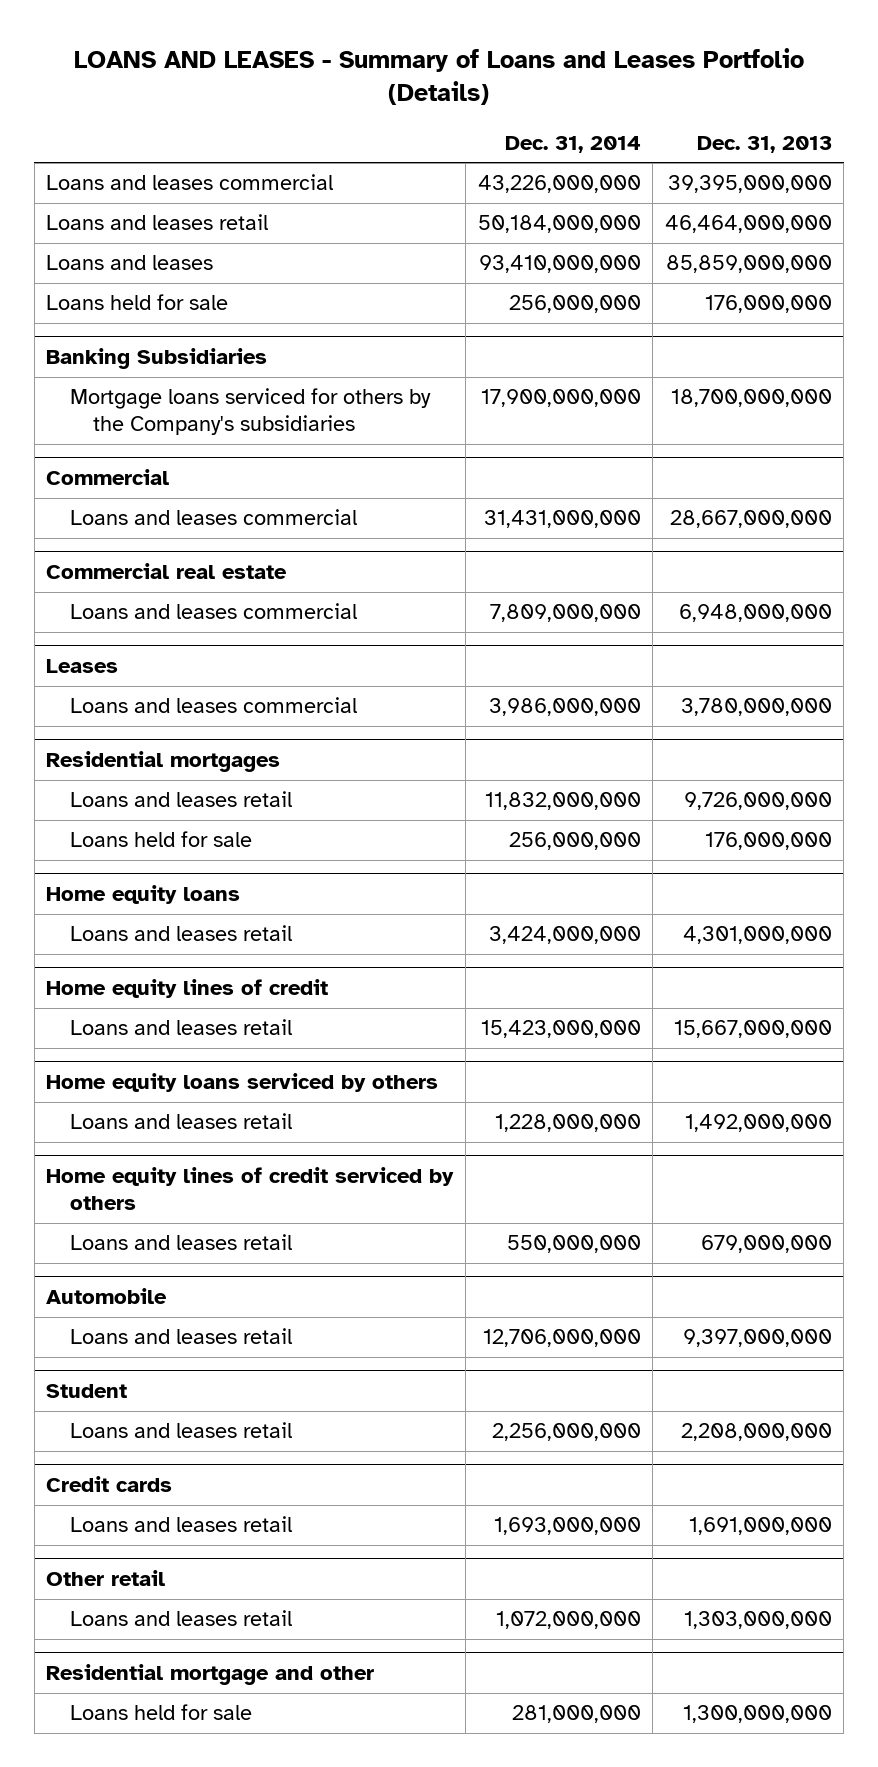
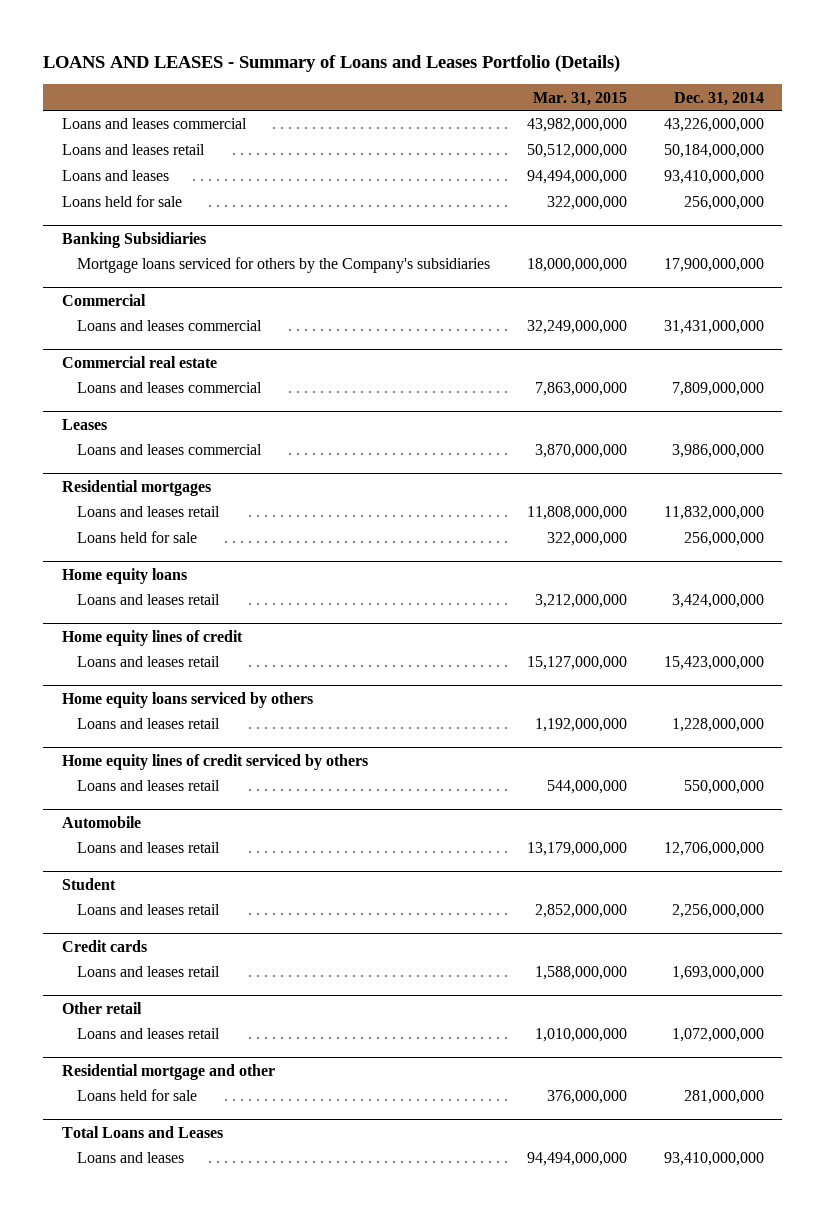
[696,135,832,153] Dec. 31, 2013 -> none
none -> [532,91,627,106] Mar. 31, 2015
none -> [61,1125,223,1138] Total Loans and Leases
none -> [76,1152,184,1164] Loans and leases

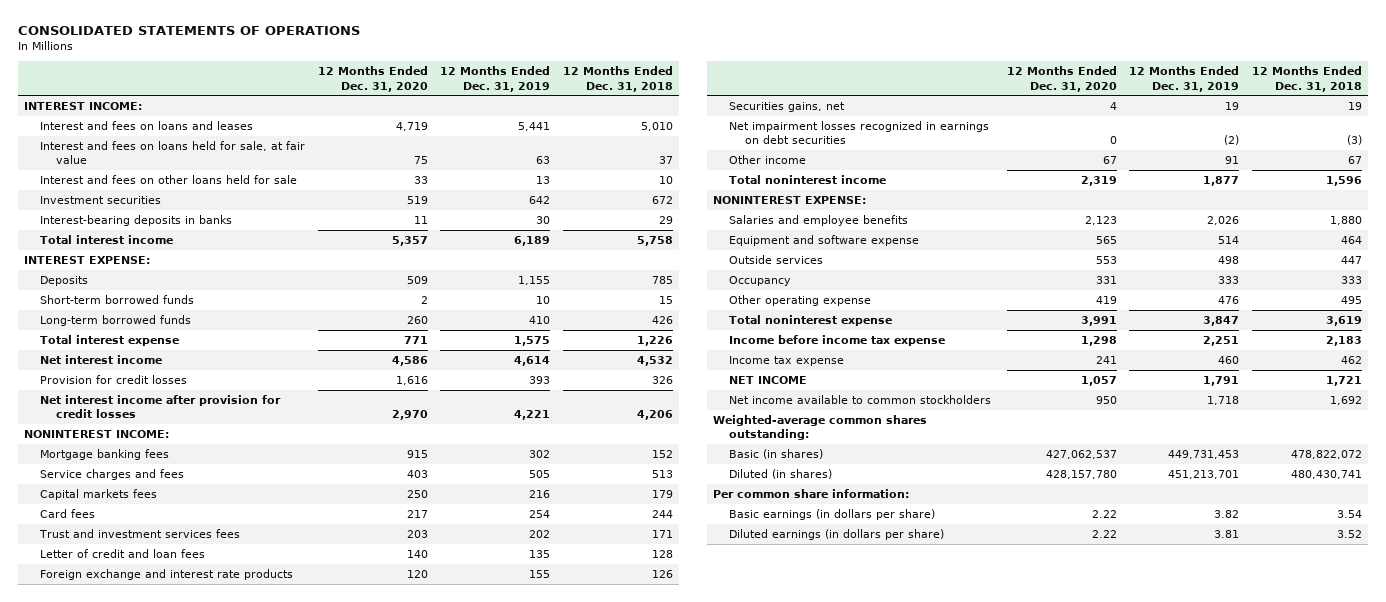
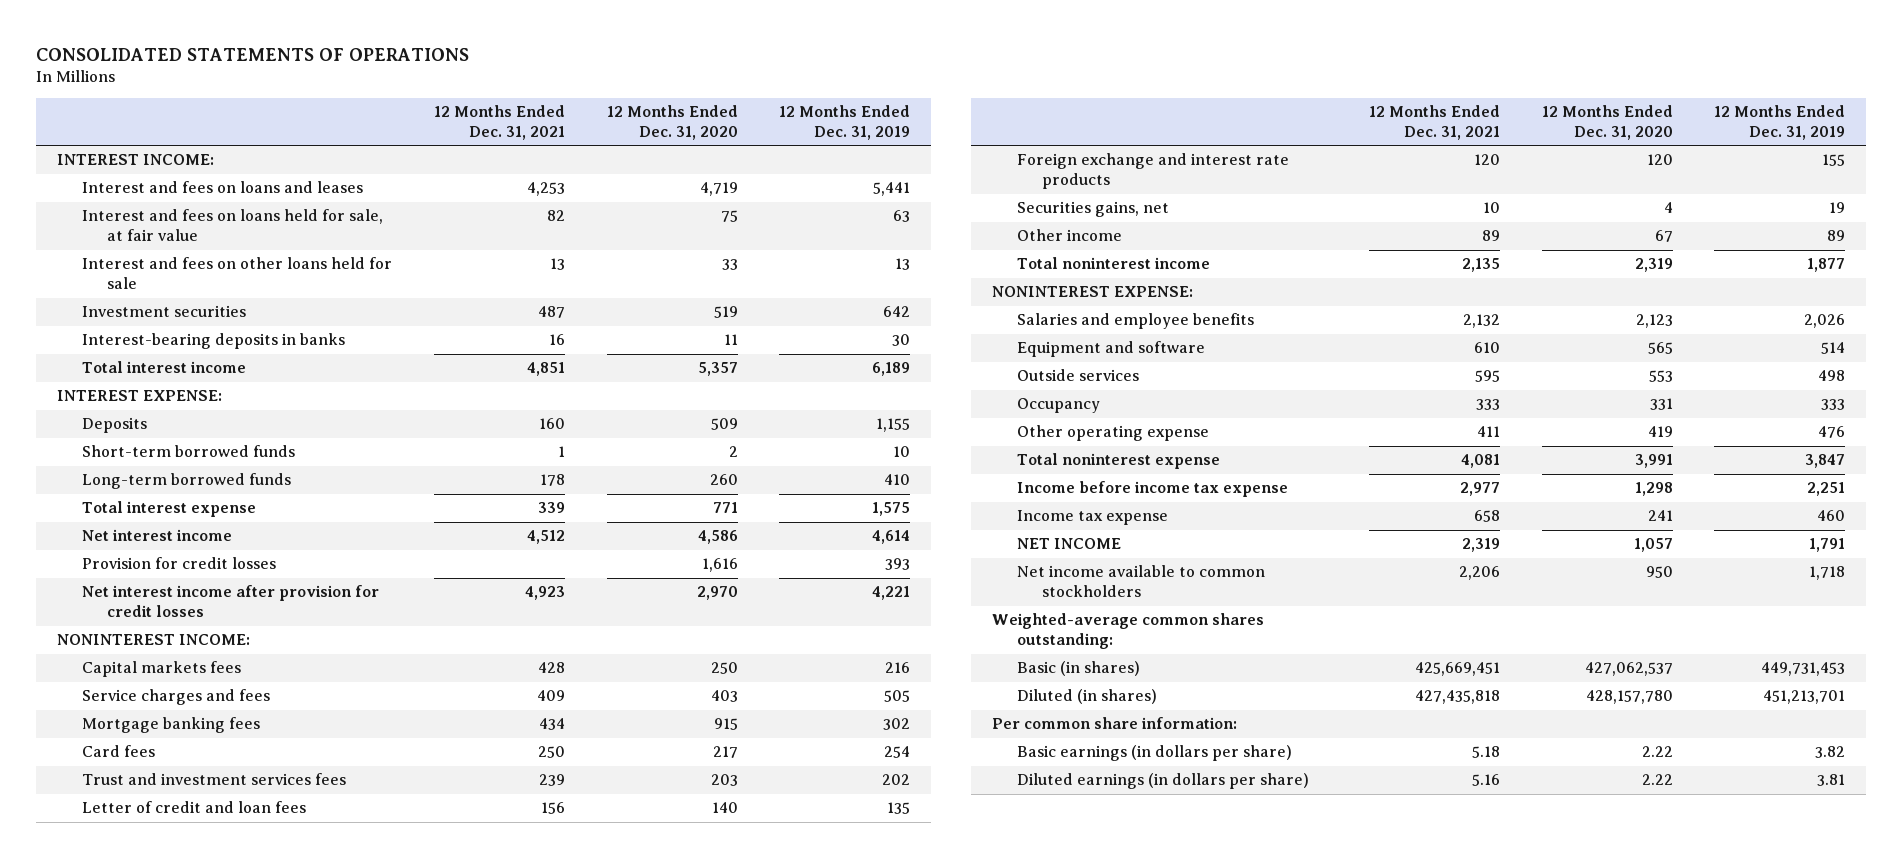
[562,66,673,92] 12 Months Ended Dec. 31, 2018 -> none
none -> [433,105,565,140] 12 Months Ended Dec. 31, 2021
[40,468,185,480] Service charges and fees -> [81,689,270,706] Service charges and fees
[40,448,170,460] Mortgage banking fees -> [81,717,260,734] Mortgage banking fees
[729,120,990,145] Net impairment losses recognized in earnings on debt securities -> none
[1225,155,1240,164] 91 -> [1827,230,1846,242] 89
[729,234,920,246] Equipment and software expense -> [1016,341,1205,358] Equipment and software

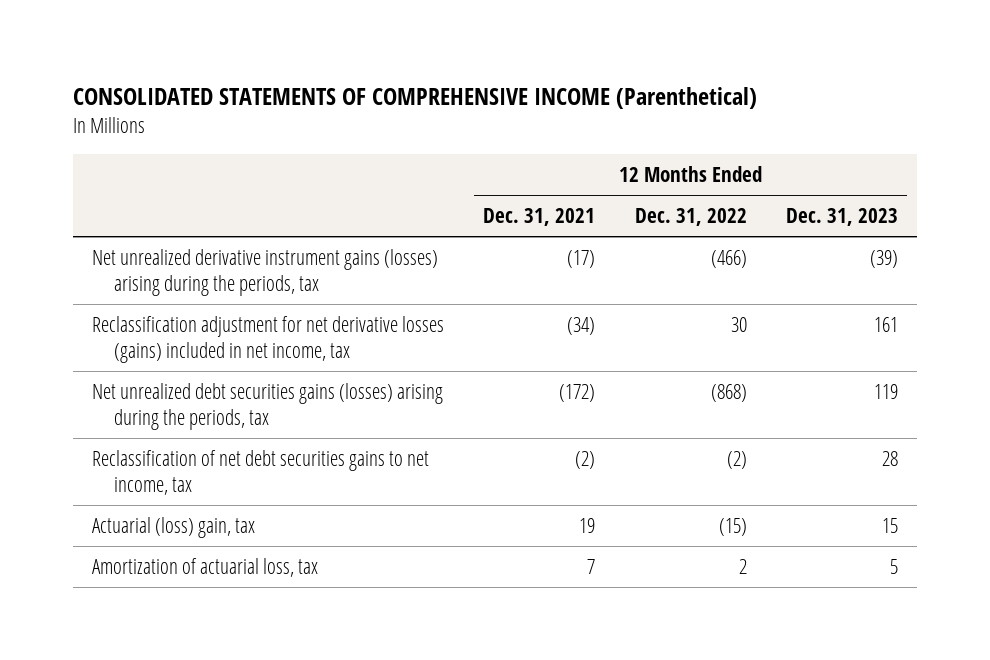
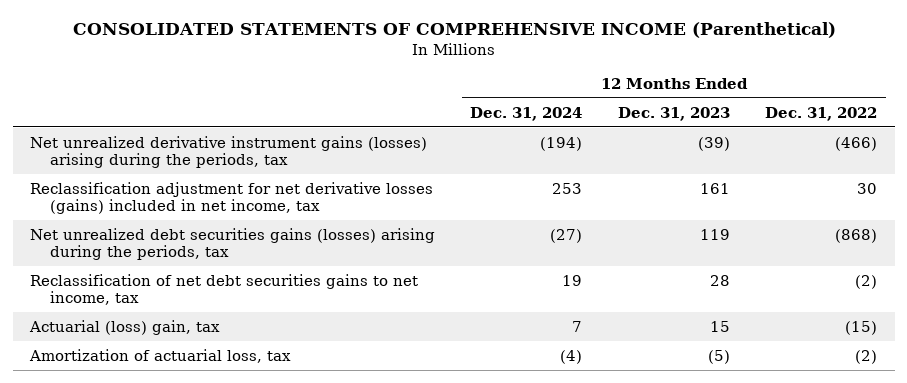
[483,208,596,227] Dec. 31, 2021 -> none
none -> [470,106,583,121] Dec. 31, 2024
[738,558,747,574] 2 -> [854,349,877,364] (2)
[889,558,898,574] 5 -> [707,349,730,364] (5)

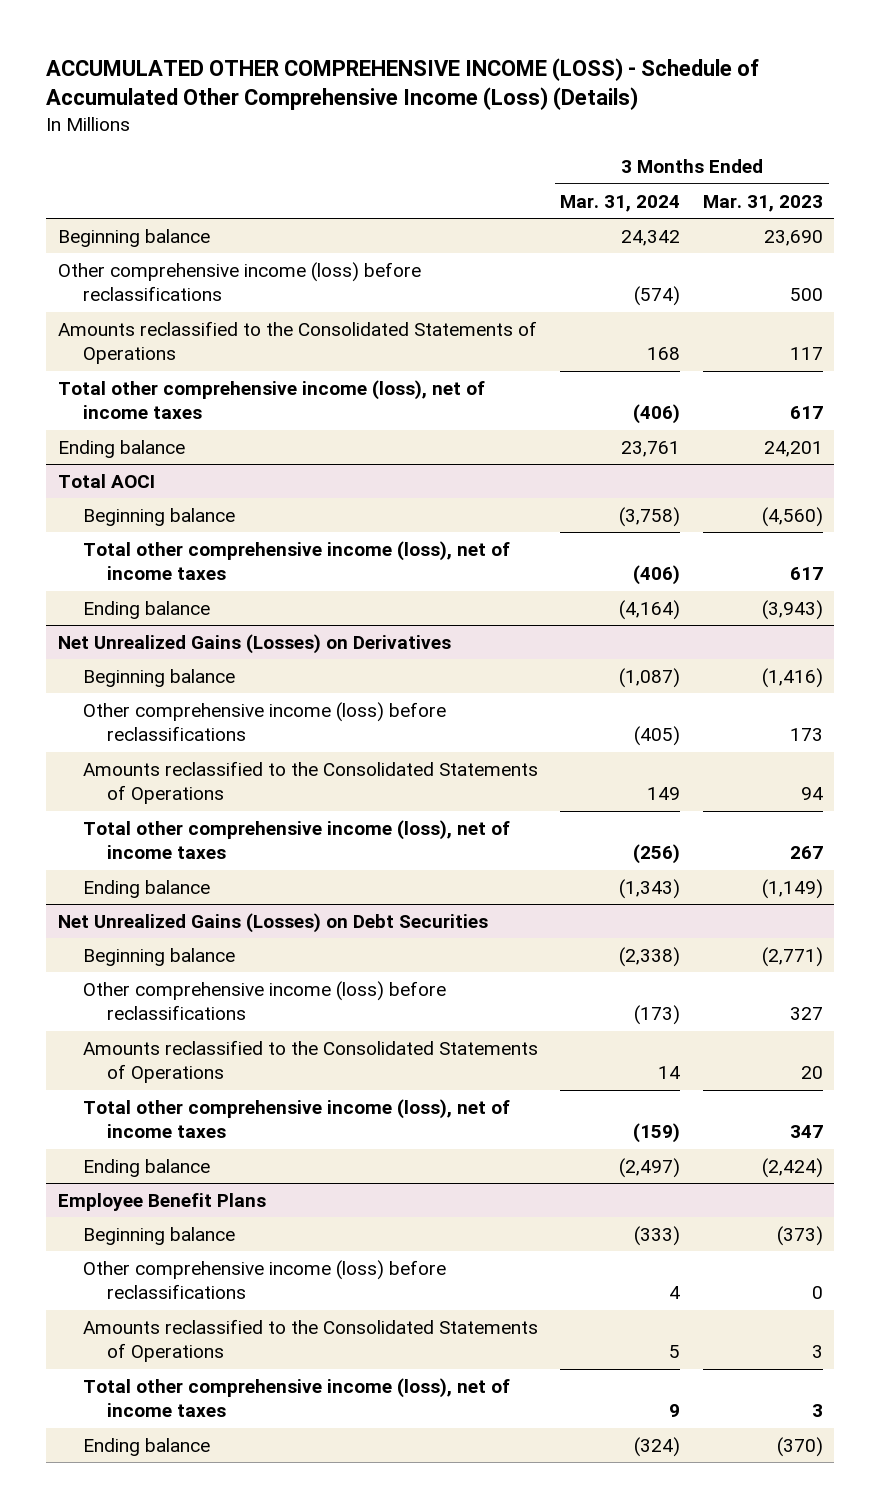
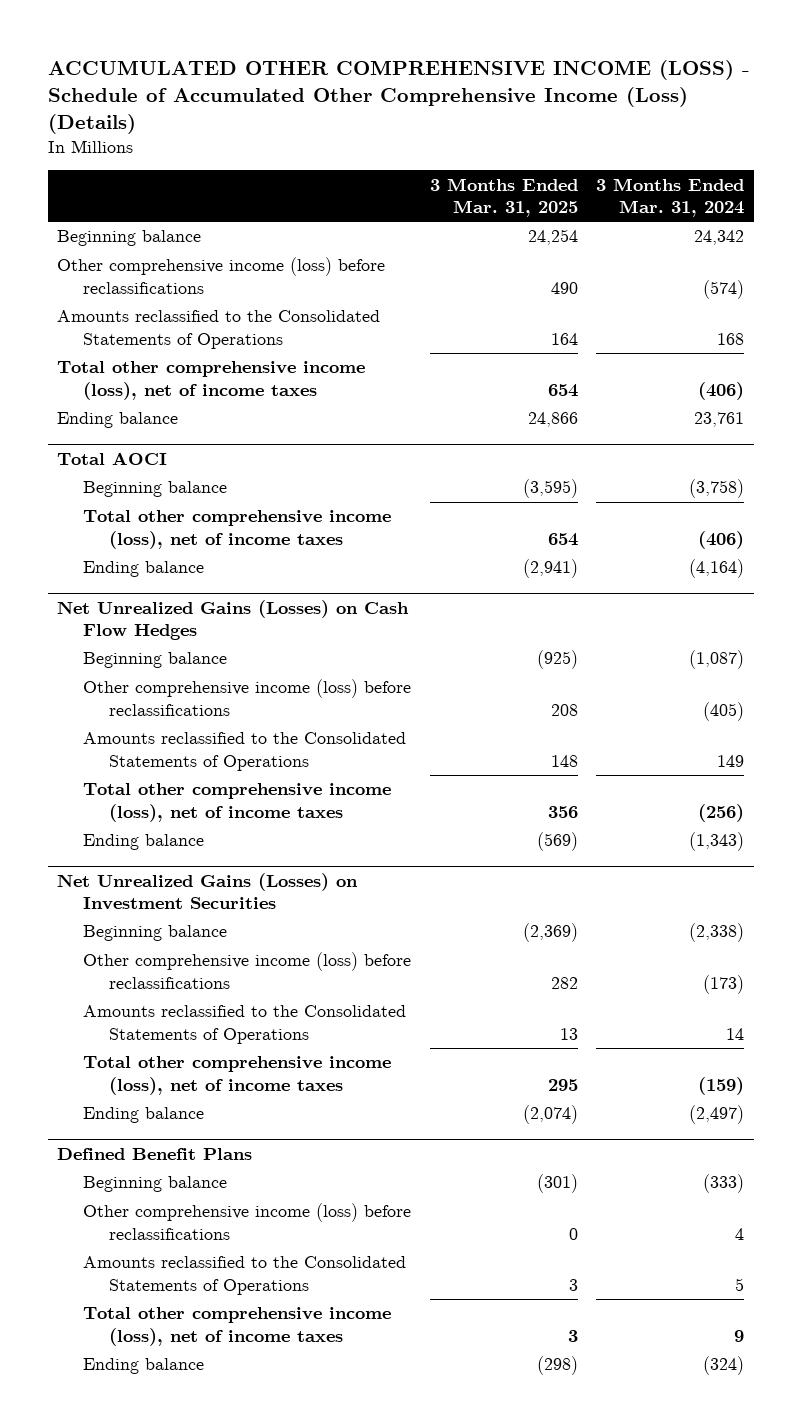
[703,194,824,212] Mar. 31, 2023 -> none
none -> [429,177,578,217] 3 Months Ended Mar. 31, 2025
[57,633,451,654] Net Unrealized Gains (Losses) on Derivatives -> [56,599,409,640] Net Unrealized Gains (Losses) on Cash Flow Hedges
[57,912,488,933] Net Unrealized Gains (Losses) on Debt Securities -> [56,872,358,910] Net Unrealized Gains (Losses) on Investment Securities
[57,1192,266,1211] Employee Benefit Plans -> [56,1147,252,1160] Defined Benefit Plans

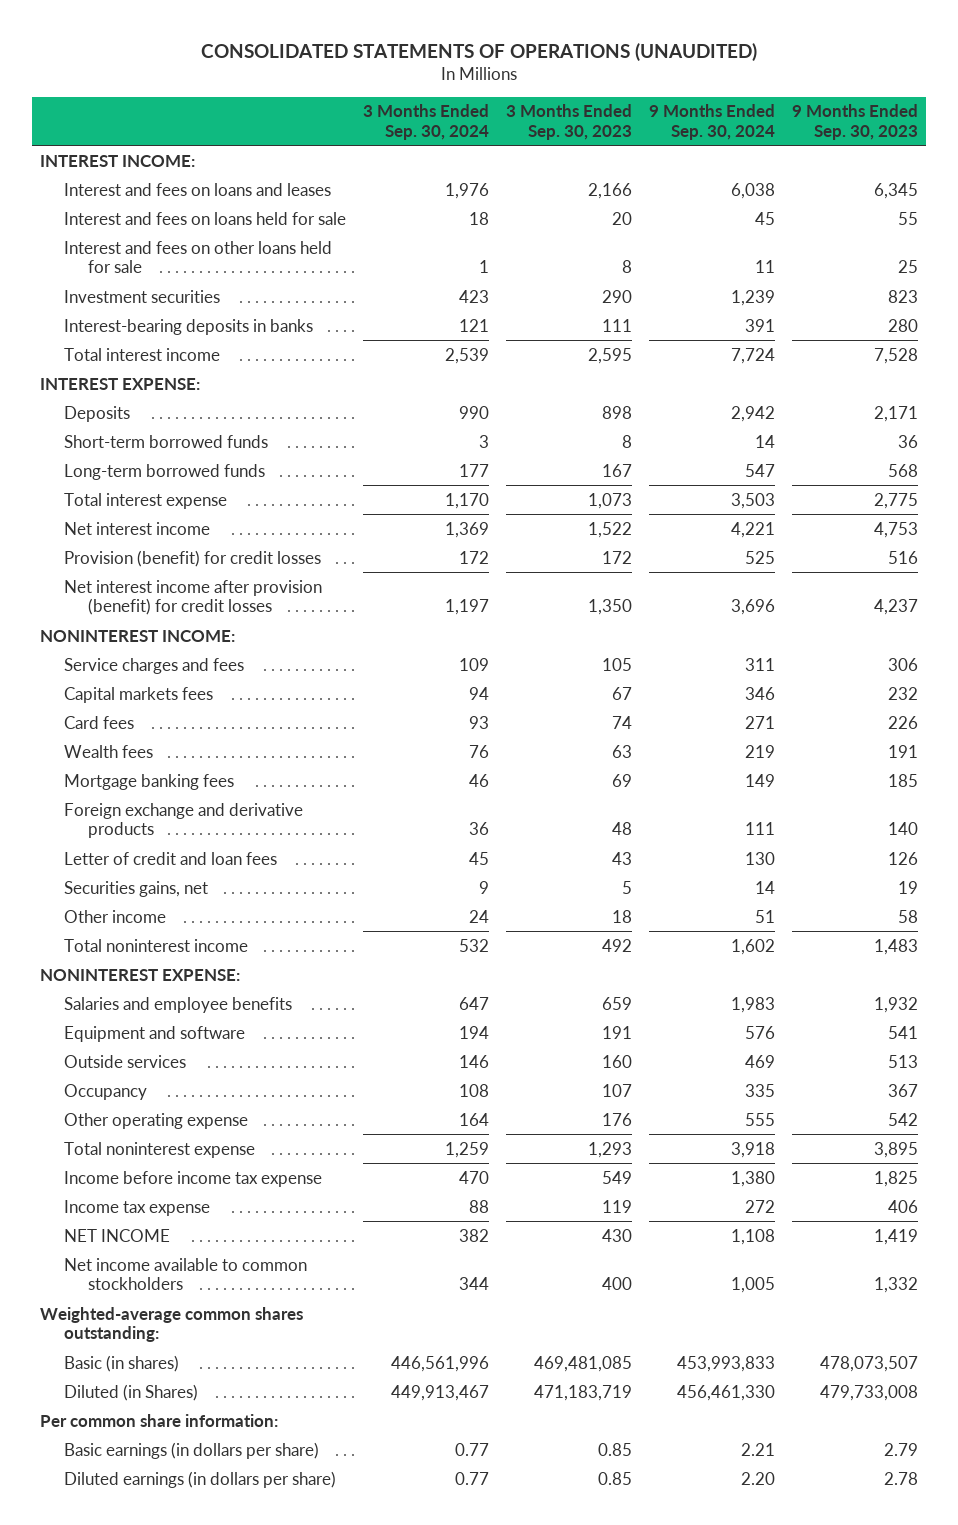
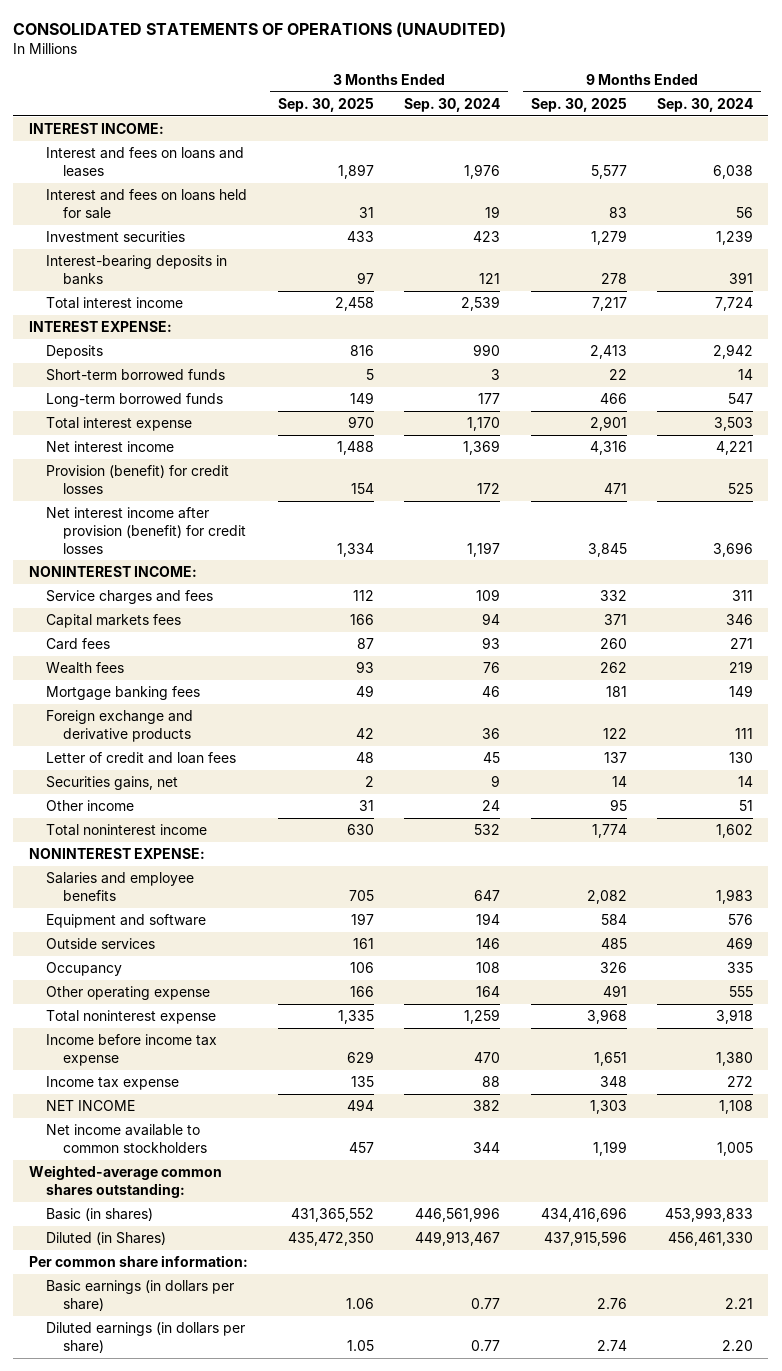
[505,104,632,140] 3 Months Ended Sep. 30, 2023 -> none
[791,104,918,140] 9 Months Ended Sep. 30, 2023 -> none
none -> [277,97,374,112] Sep. 30, 2025
none -> [530,97,627,112] Sep. 30, 2025
[64,240,333,273] Interest and fees on other loans held for sale -> none
[468,211,489,225] 18 -> [485,205,501,218] 19
[754,211,775,225] 45 -> [735,206,753,218] 56

